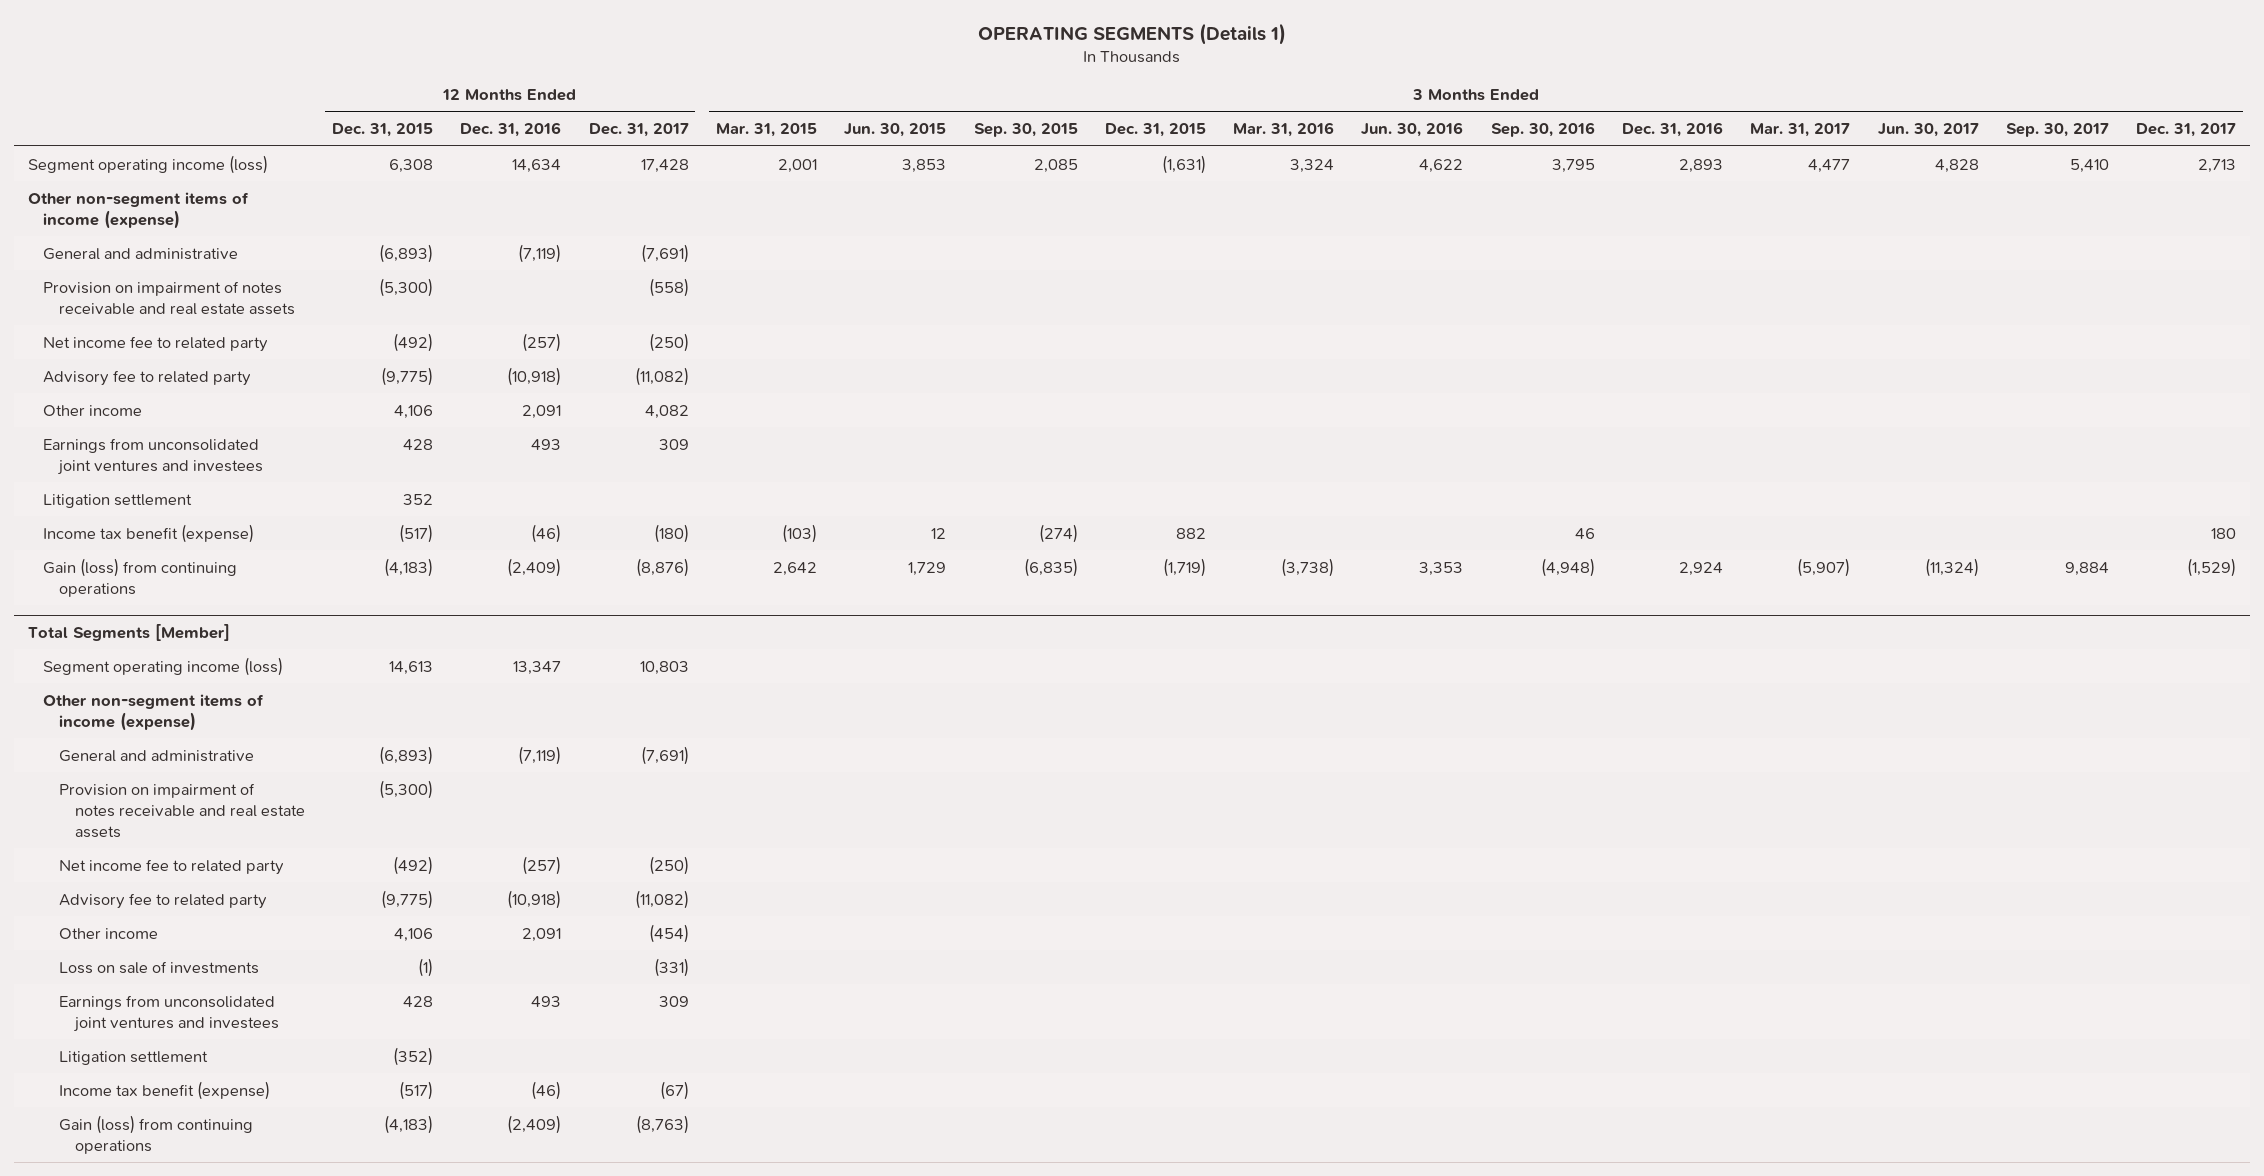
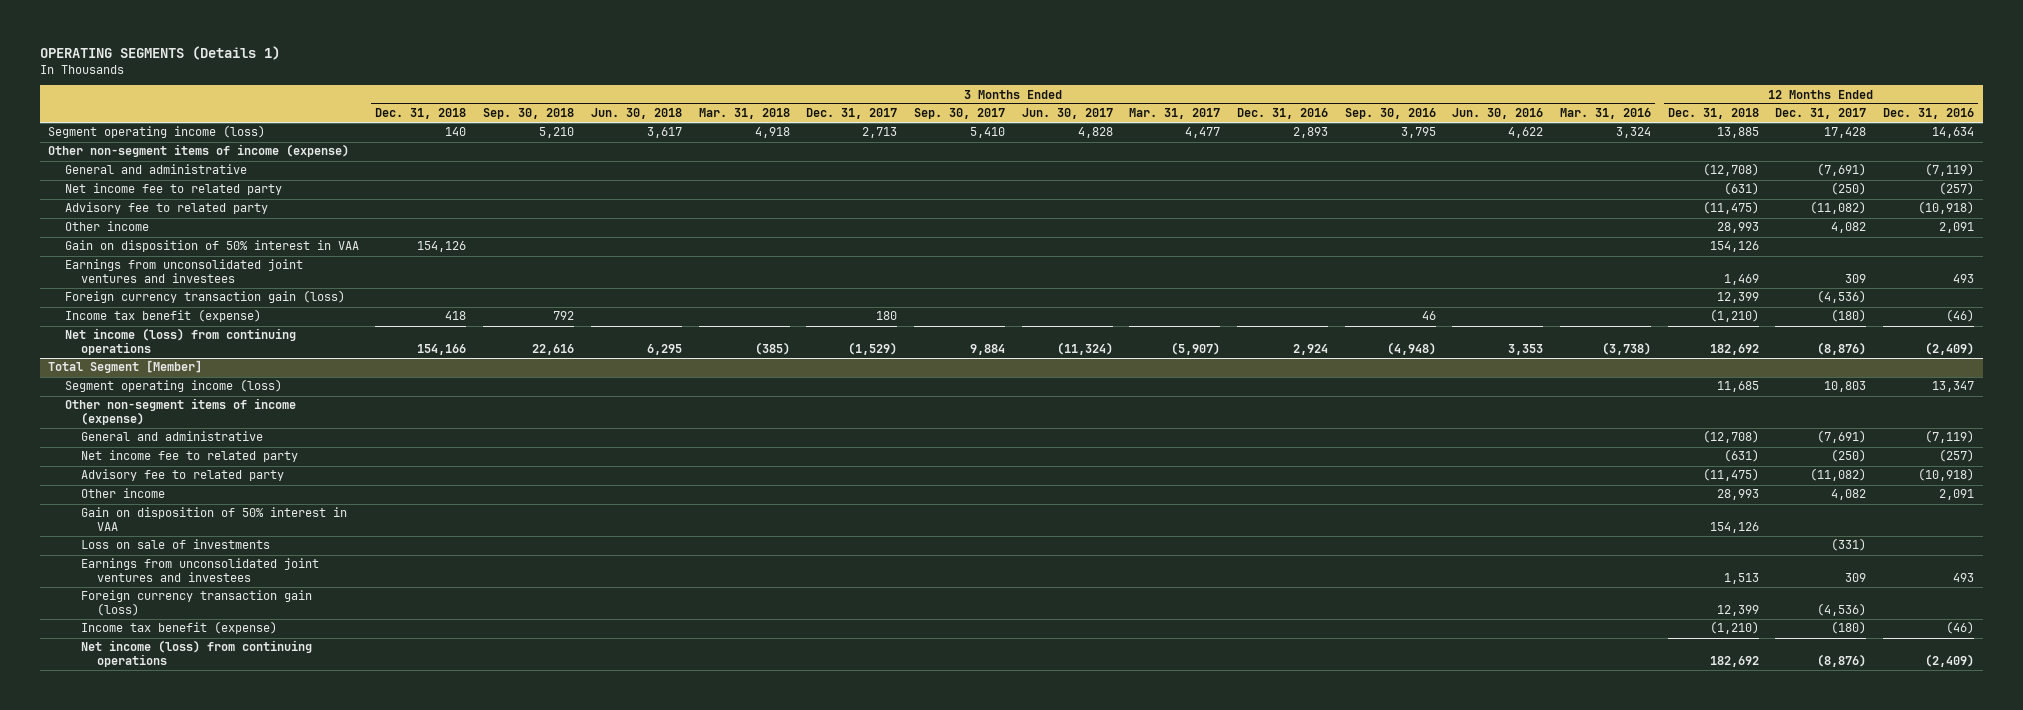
[331,123,433,138] Dec. 31, 2015 -> none
[715,123,817,138] Mar. 31, 2015 -> none
[844,123,947,138] Jun. 30, 2015 -> none
[973,123,1078,138] Sep. 30, 2015 -> none
[1104,123,1206,138] Dec. 31, 2015 -> none
none -> [375,108,467,120] Dec. 31, 2018
none -> [483,108,575,120] Sep. 30, 2018
none -> [590,108,682,120] Jun. 30, 2018
none -> [698,108,790,120] Mar. 31, 2018
none -> [1667,108,1759,120] Dec. 31, 2018
[43,280,296,315] Provision on impairment of notes receivable and real estate assets -> none
none -> [64,240,359,253] Gain on disposition of 50% interest in VAA
[43,493,193,508] Litigation settlement -> none
none -> [64,290,345,304] Foreign currency transaction gain (loss)
[43,557,238,597] Gain (loss) from continuing operations -> [64,328,296,356] Net income (loss) from continuing operations
[27,624,230,642] Total Segments [Member] -> [48,360,203,374] Total Segment [Member]
[59,782,305,838] Provision on impairment of notes receivable and real estate assets -> none
[648,923,689,943] (454) -> [1831,489,1867,501] 4,082
none -> [81,507,348,532] Gain on disposition of 50% interest in VAA
[59,1050,209,1065] Litigation settlement -> none
none -> [81,590,313,617] Foreign currency transaction gain (loss)
[659,1080,689,1100] (67) -> [1831,621,1867,635] (180)
[59,1114,254,1154] Gain (loss) from continuing operations -> [81,640,313,668] Net income (loss) from continuing operations
[635,1114,689,1134] (8,763) -> [1817,654,1867,668] (8,876)

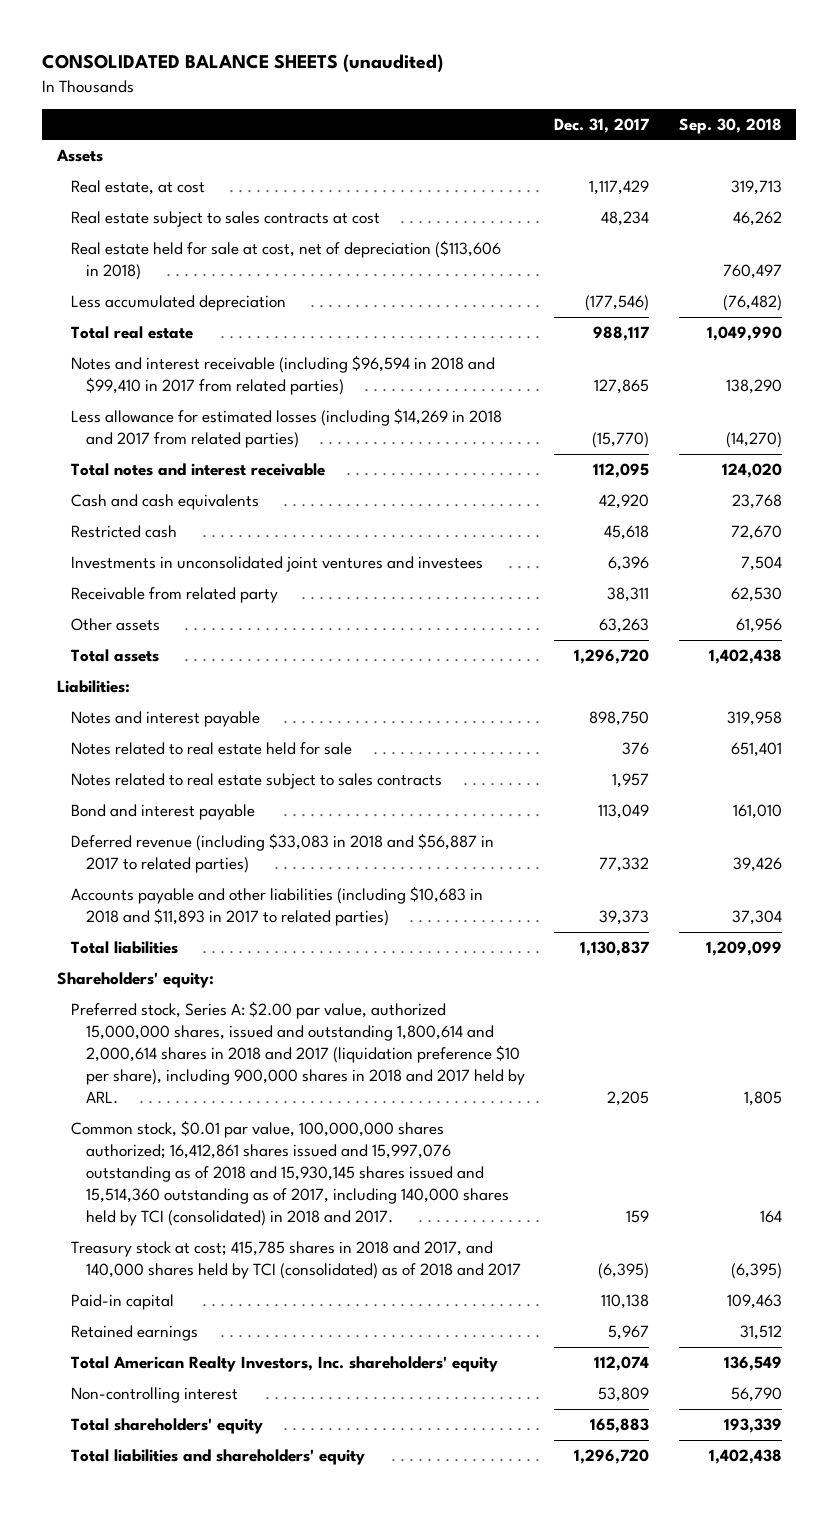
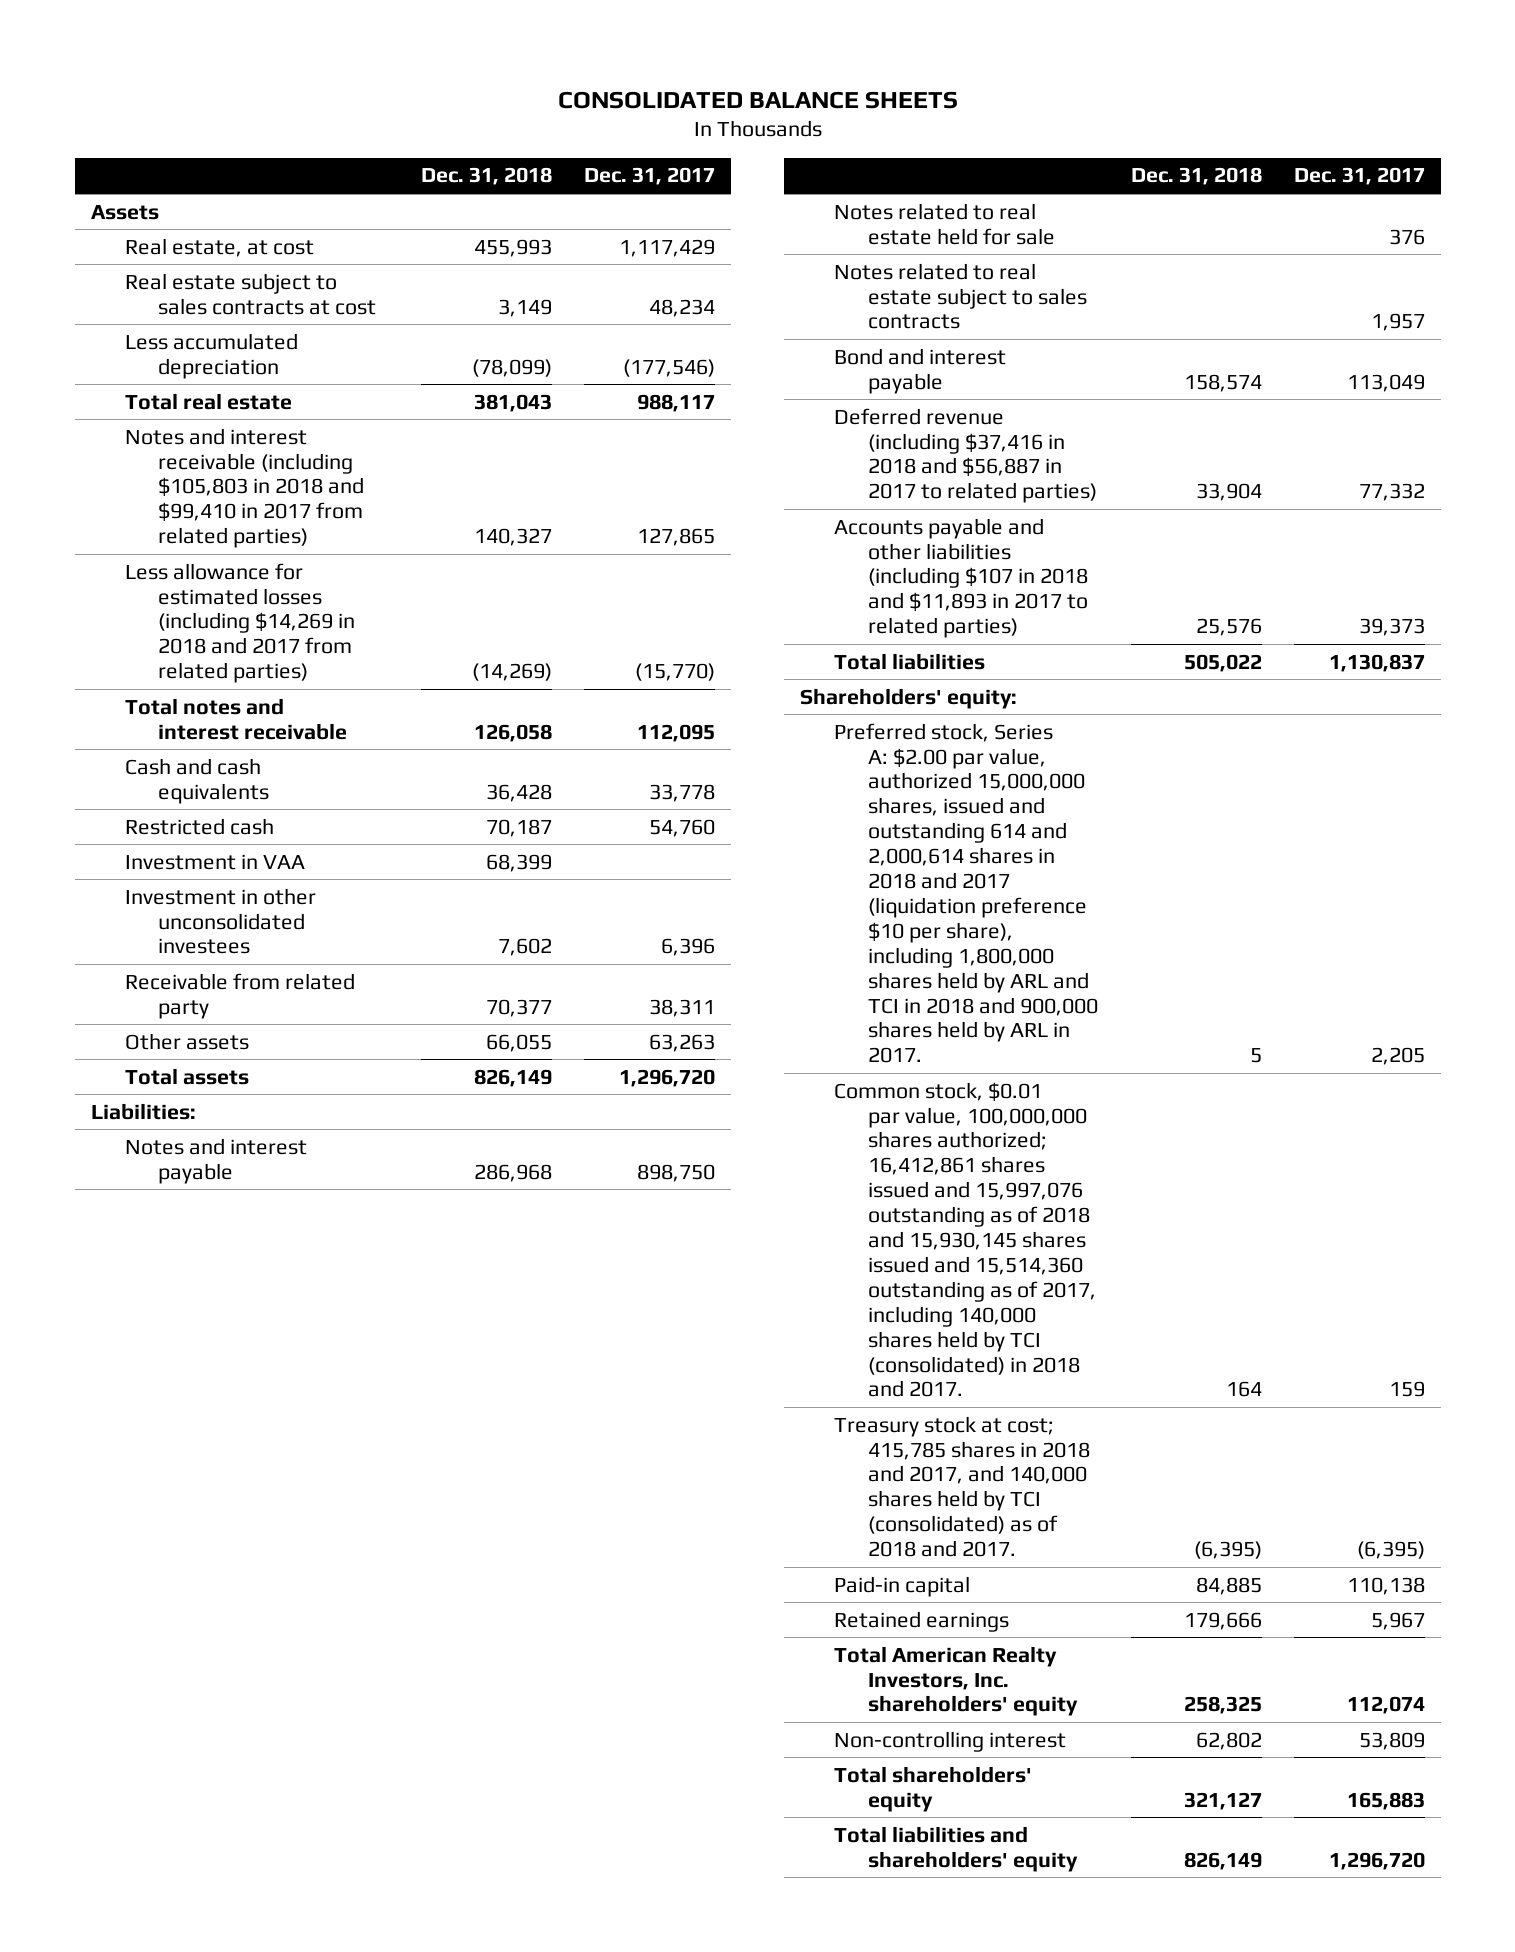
[41,54,443,74] CONSOLIDATED BALANCE SHEETS (unaudited) -> [557,90,958,109] CONSOLIDATED BALANCE SHEETS
[678,117,782,134] Sep. 30, 2018 -> none
none -> [420,167,552,186] Dec. 31, 2018
[71,240,502,281] Real estate held for sale at cost, net of depreciation ($113,606 in 2018) -> none
[71,355,496,396] Notes and interest receivable (including $96,594 in 2018 and $99,410 in 2017 from related parties) -> [124,427,365,549] Notes and interest receivable (including $105,803 in 2018 and $99,410 in 2017 from related parties)
[599,494,650,510] 42,920 -> [648,783,715,802] 33,778
[604,525,650,541] 45,618 -> [648,818,715,837] 54,760
none -> [124,853,305,870] Investment in VAA
[71,556,484,573] Investments in unconsolidated joint ventures and investees -> [124,887,316,955] Investment in other unconsolidated investees
[71,833,495,874] Deferred revenue (including $33,083 in 2018 and $56,887 in 2017 to related parties) -> [834,407,1098,504] Deferred revenue (including $37,416 in 2018 and $56,887 in 2017 to related parties)
[71,886,484,927] Accounts payable and other liabilities (including $10,683 in 2018 and $11,893 in 2017 to related parties) -> [834,517,1089,639] Accounts payable and other liabilities (including $107 in 2018 and $11,893 in 2017 to related parties)
[71,1001,526,1105] Preferred stock, Series A: $2.00 par value, authorized 15,000,000 shares, issued and outstanding 1,800,614 and 2,000,614 shares in 2018 and 2017 (liquidation preference $10 per share), including 900,000 shares in 2018 and 2017 held by ARL. -> [834,722,1099,1064] Preferred stock, Series A: $2.00 par value, authorized 15,000,000 shares, issued and outstanding 614 and 2,000,614 shares in 2018 and 2017 (liquidation preference $10 per share), including 1,800,000 shares held by ARL and TCI in 2018 and 900,000 shares held by ARL in 2017.
[71,1241,522,1280] Treasury stock at cost; 415,785 shares in 2018 and 2017, and 140,000 shares held by TCI (consolidated) as of 2018 and 2017 -> [834,1415,1091,1558] Treasury stock at cost; 415,785 shares in 2018 and 2017, and 140,000 shares held by TCI (consolidated) as of 2018 and 2017.

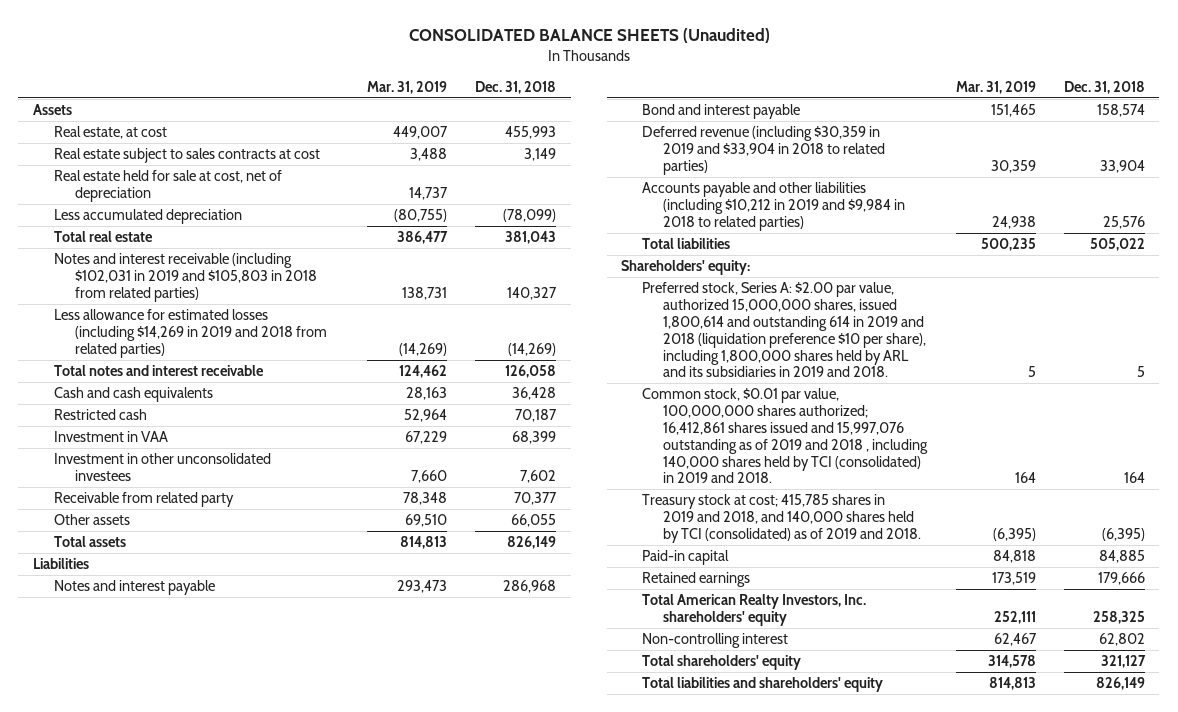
[557,90,958,109] CONSOLIDATED BALANCE SHEETS -> [408,28,770,44] CONSOLIDATED BALANCE SHEETS (Unaudited)
[583,167,715,186] Dec. 31, 2017 -> none
none -> [366,80,447,94] Mar. 31, 2019
none -> [53,170,282,203] Real estate held for sale at cost, net of depreciation
[124,427,365,549] Notes and interest receivable (including $105,803 in 2018 and $99,410 in 2017 from related parties) -> [53,253,317,302] Notes and interest receivable (including $102,031 in 2019 and $105,803 in 2018 from related parties)
[124,562,356,684] Less allowance for estimated losses (including $14,269 in 2018 and 2017 from related parties) -> [53,309,327,358] Less allowance for estimated losses (including $14,269 in 2019 and 2018 from related parties)
[90,1102,196,1120] Liabilities: -> [32,558,89,570] Liabilities
[834,202,1056,245] Notes related to real estate held for sale -> none
[834,262,1088,330] Notes related to real estate subject to sales contracts -> none
[834,407,1098,504] Deferred revenue (including $37,416 in 2018 and $56,887 in 2017 to related parties) -> [642,126,886,175] Deferred revenue (including $30,359 in 2019 and $33,904 in 2018 to related parties)
[834,517,1089,639] Accounts payable and other liabilities (including $107 in 2018 and $11,893 in 2017 to related parties) -> [642,182,906,231] Accounts payable and other liabilities (including $10,212 in 2019 and $9,984 in 2018 to related parties)
[834,722,1099,1064] Preferred stock, Series A: $2.00 par value, authorized 15,000,000 shares, issued and outstanding 614 and 2,000,614 shares in 2018 and 2017 (liquidation preference $10 per share), including 1,800,000 shares held by ARL and TCI in 2018 and 900,000 shares held by ARL in 2017. -> [642,282,927,378] Preferred stock, Series A: $2.00 par value, authorized 15,000,000 shares, issued 1,800,614 and outstanding 614 in 2019 and 2018 (liquidation preference $10 per share), including 1,800,000 shares held by ARL and its subsidiaries in 2019 and 2018.
[834,1081,1097,1398] Common stock, $0.01 par value, 100,000,000 shares authorized; 16,412,861 shares issued and 15,997,076 outstanding as of 2018 and 15,930,145 shares issued and 15,514,360 outstanding as of 2017, including 140,000 shares held by TCI (consolidated) in 2018 and 2017. -> [642,388,929,484] Common stock, $0.01 par value, 100,000,000 shares authorized; 16,412,861 shares issued and 15,997,076 outstanding as of 2019 and 2018 , including 140,000 shares held by TCI (consolidated) in 2019 and 2018.
[834,1415,1091,1558] Treasury stock at cost; 415,785 shares in 2018 and 2017, and 140,000 shares held by TCI (consolidated) as of 2018 and 2017. -> [642,494,922,543] Treasury stock at cost; 415,785 shares in 2019 and 2018, and 140,000 shares held by TCI (consolidated) as of 2019 and 2018.

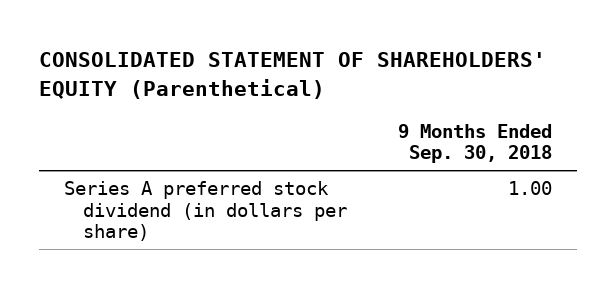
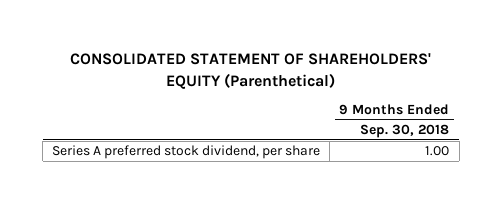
[63,181,348,241] Series A preferred stock dividend (in dollars per share) -> [52,145,321,160] Series A preferred stock dividend, per share

